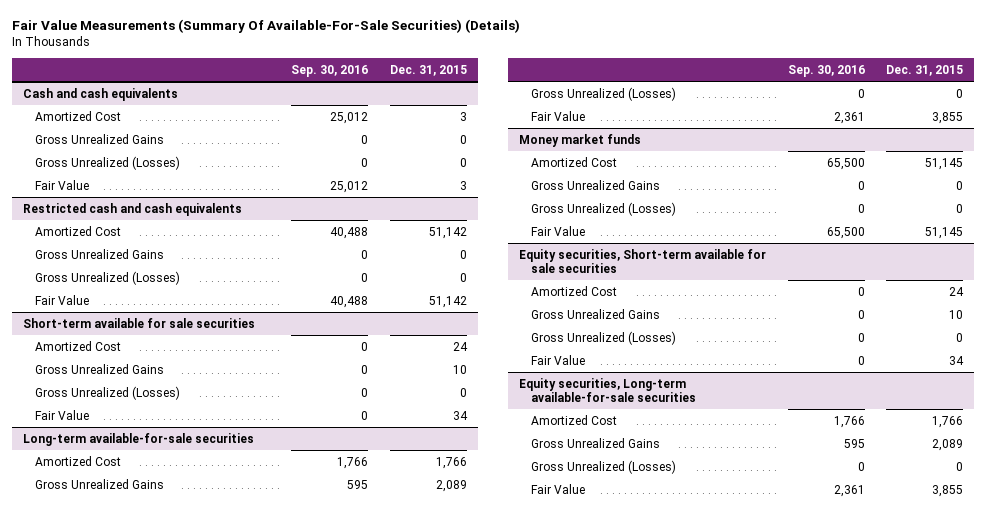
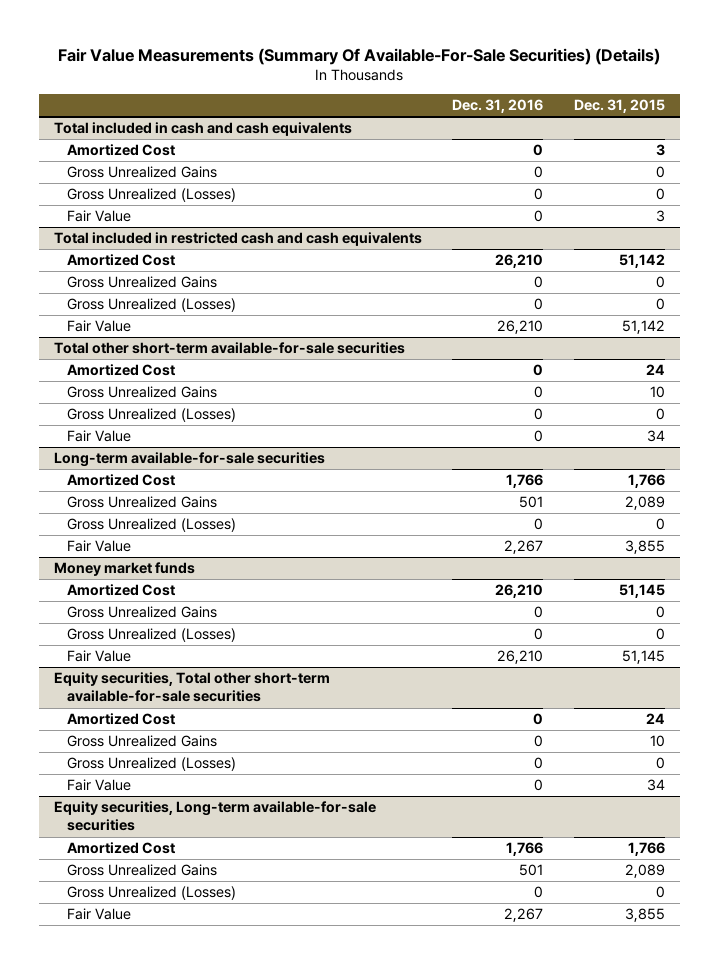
[291,65,369,78] Sep. 30, 2016 -> none
none -> [452,99,544,114] Dec. 31, 2016
[22,87,178,101] Cash and cash equivalents -> [53,122,352,137] Total included in cash and cash equivalents
[22,202,242,216] Restricted cash and cash equivalents -> [53,232,422,247] Total included in restricted cash and cash equivalents
[22,317,255,328] Short-term available for sale securities -> [53,342,405,355] Total other short-term available-for-sale securities
[518,248,766,273] Equity securities, Short-term available for sale securities -> [53,672,330,703] Equity securities, Total other short-term available-for-sale securities

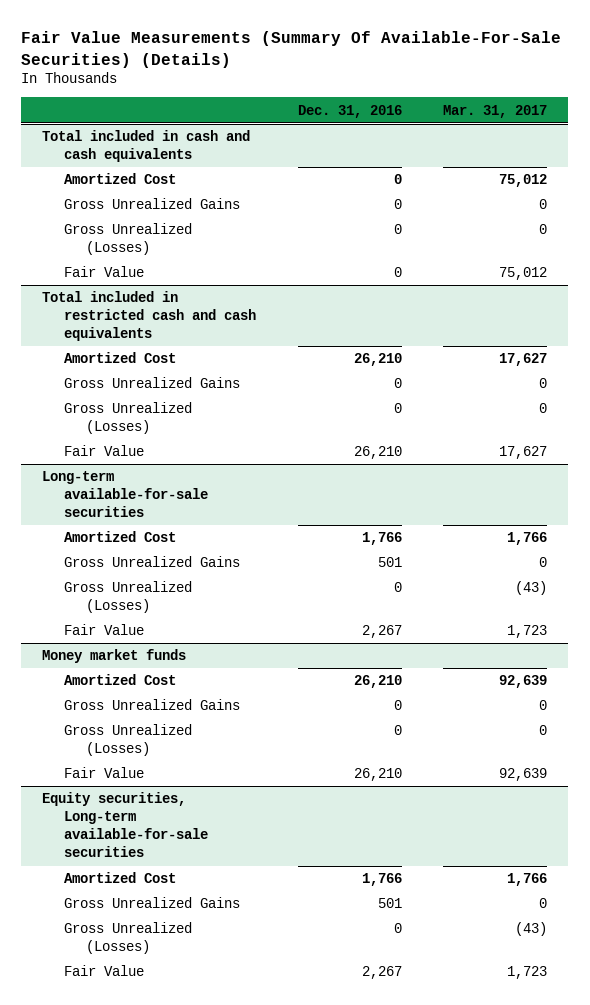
[573,99,665,114] Dec. 31, 2015 -> none
none -> [443,104,548,118] Mar. 31, 2017
[53,342,405,355] Total other short-term available-for-sale securities -> none
[66,364,175,377] Amortized Cost -> none
[66,386,217,399] Gross Unrealized Gains -> none
[66,408,236,423] Gross Unrealized (Losses) -> none
[66,430,131,443] Fair Value -> none
[53,672,330,703] Equity securities, Total other short-term available-for-sale securities -> none
[66,713,175,726] Amortized Cost -> none
[66,735,217,748] Gross Unrealized Gains -> none
[66,757,236,772] Gross Unrealized (Losses) -> none
[66,779,131,792] Fair Value -> none

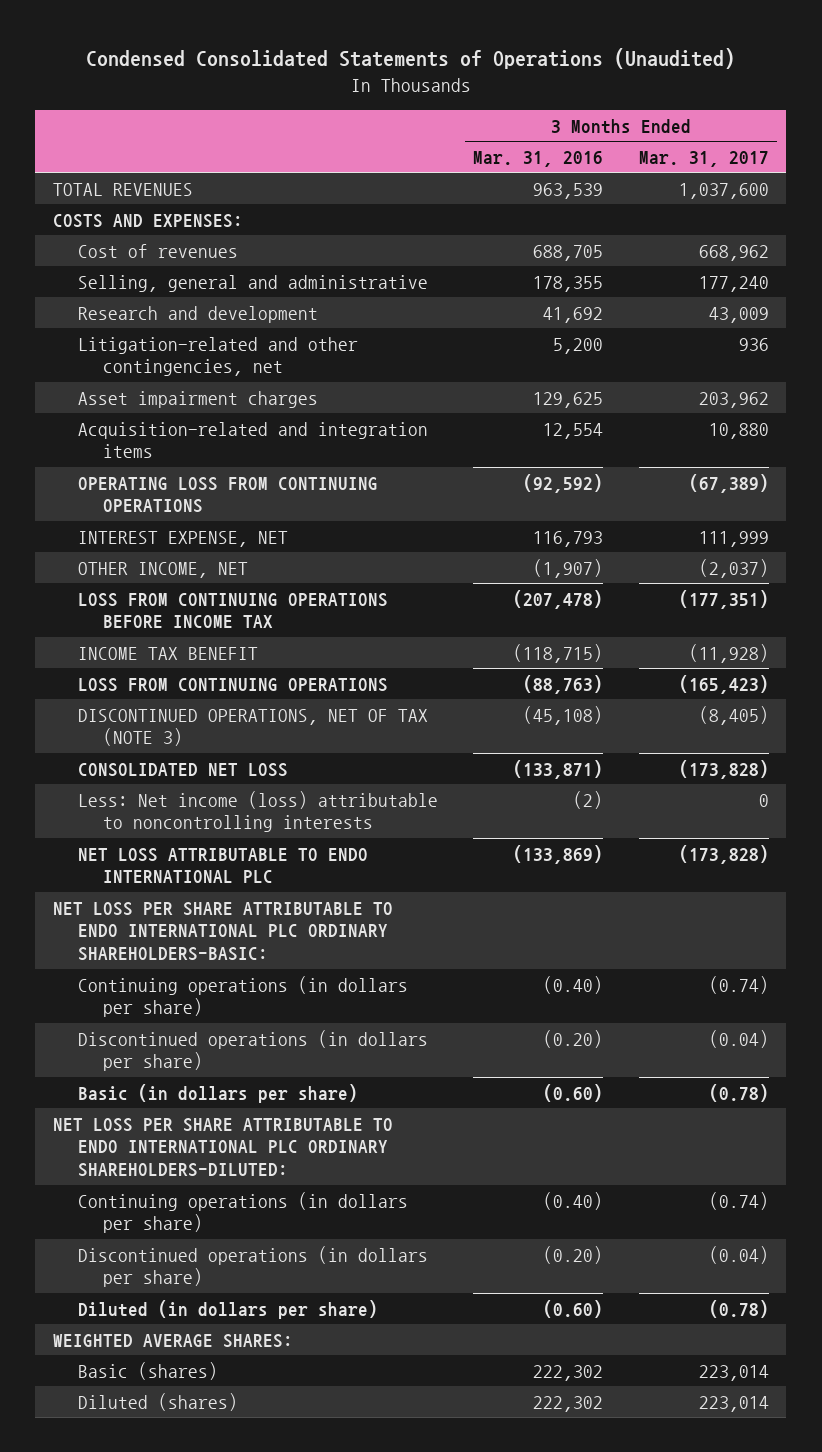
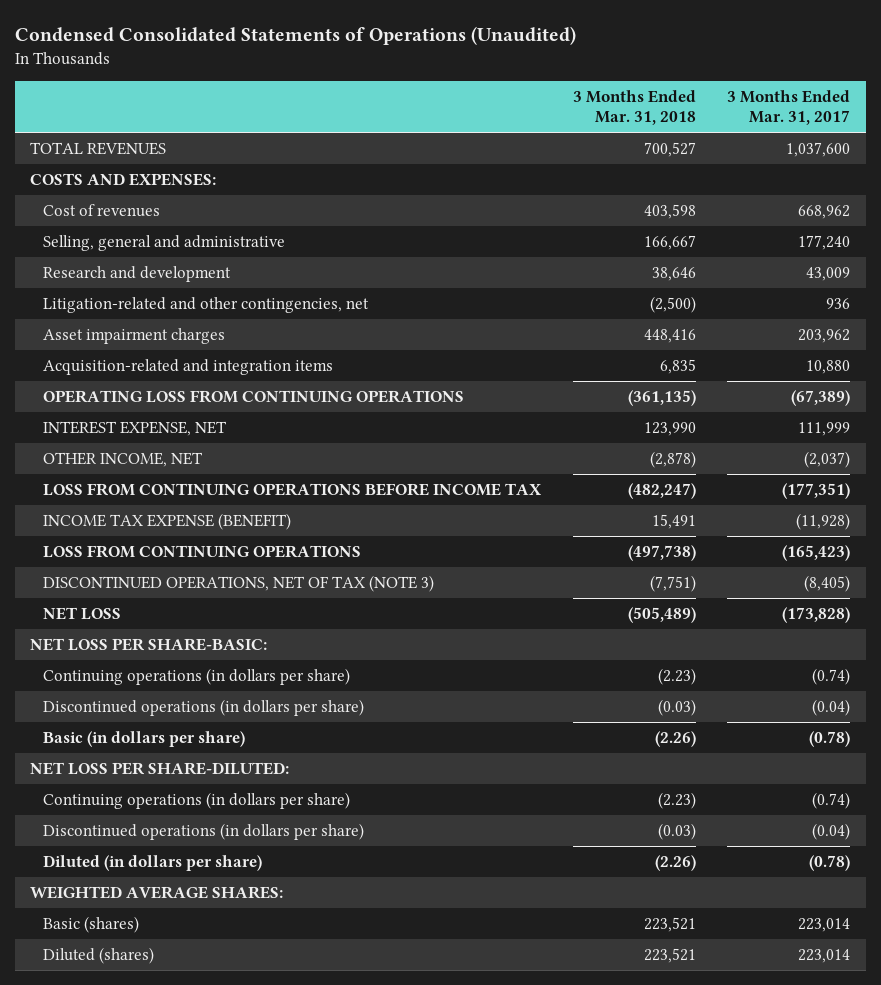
[473,150,604,167] Mar. 31, 2016 -> none
none -> [572,90,696,126] 3 Months Ended Mar. 31, 2018
[78,646,259,660] INCOME TAX BENEFIT -> [43,512,292,530] INCOME TAX EXPENSE (BENEFIT)
[78,762,289,777] CONSOLIDATED NET LOSS -> none
[78,790,439,833] Less: Net income (loss) attributable to noncontrolling interests -> none
[78,847,369,884] NET LOSS ATTRIBUTABLE TO ENDO INTERNATIONAL PLC -> [43,606,122,620] NET LOSS
[53,901,394,962] NET LOSS PER SHARE ATTRIBUTABLE TO ENDO INTERNATIONAL PLC ORDINARY SHAREHOLDERS-BASIC: -> [30,637,268,651] NET LOSS PER SHARE-BASIC:
[53,1117,394,1178] NET LOSS PER SHARE ATTRIBUTABLE TO ENDO INTERNATIONAL PLC ORDINARY SHAREHOLDERS-DILUTED: -> [30,761,290,775] NET LOSS PER SHARE-DILUTED:

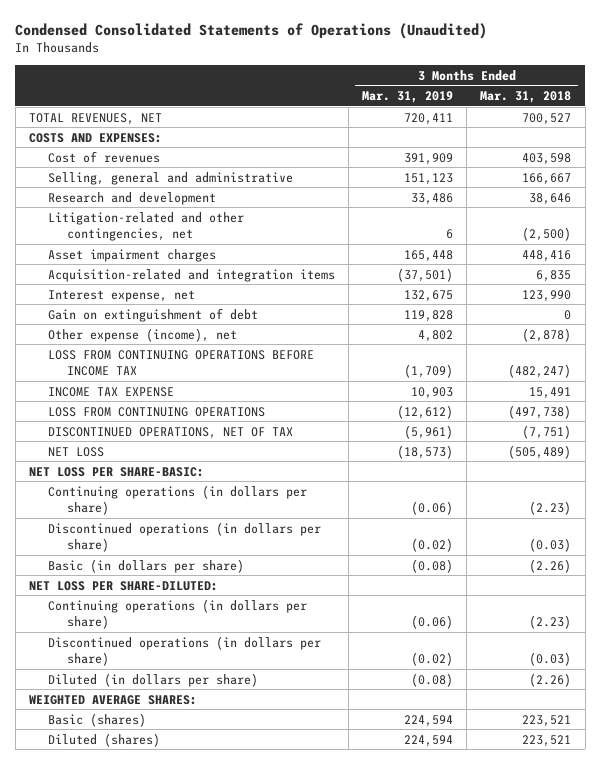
[727,90,851,126] 3 Months Ended Mar. 31, 2017 -> none
none -> [362,90,454,103] Mar. 31, 2019
[30,141,167,155] TOTAL REVENUES -> [29,112,163,125] TOTAL REVENUES, NET
[43,389,465,403] OPERATING LOSS FROM CONTINUING OPERATIONS -> none
[43,420,228,436] INTEREST EXPENSE, NET -> [47,289,195,302] Interest expense, net
none -> [47,307,258,322] Gain on extinguishment of debt
[43,451,204,467] OTHER INCOME, NET -> [47,327,237,342] Other expense (income), net
[43,512,292,530] INCOME TAX EXPENSE (BENEFIT) -> [47,386,174,397] INCOME TAX EXPENSE
[43,574,435,592] DISCONTINUED OPERATIONS, NET OF TAX (NOTE 3) -> [47,426,293,439] DISCONTINUED OPERATIONS, NET OF TAX

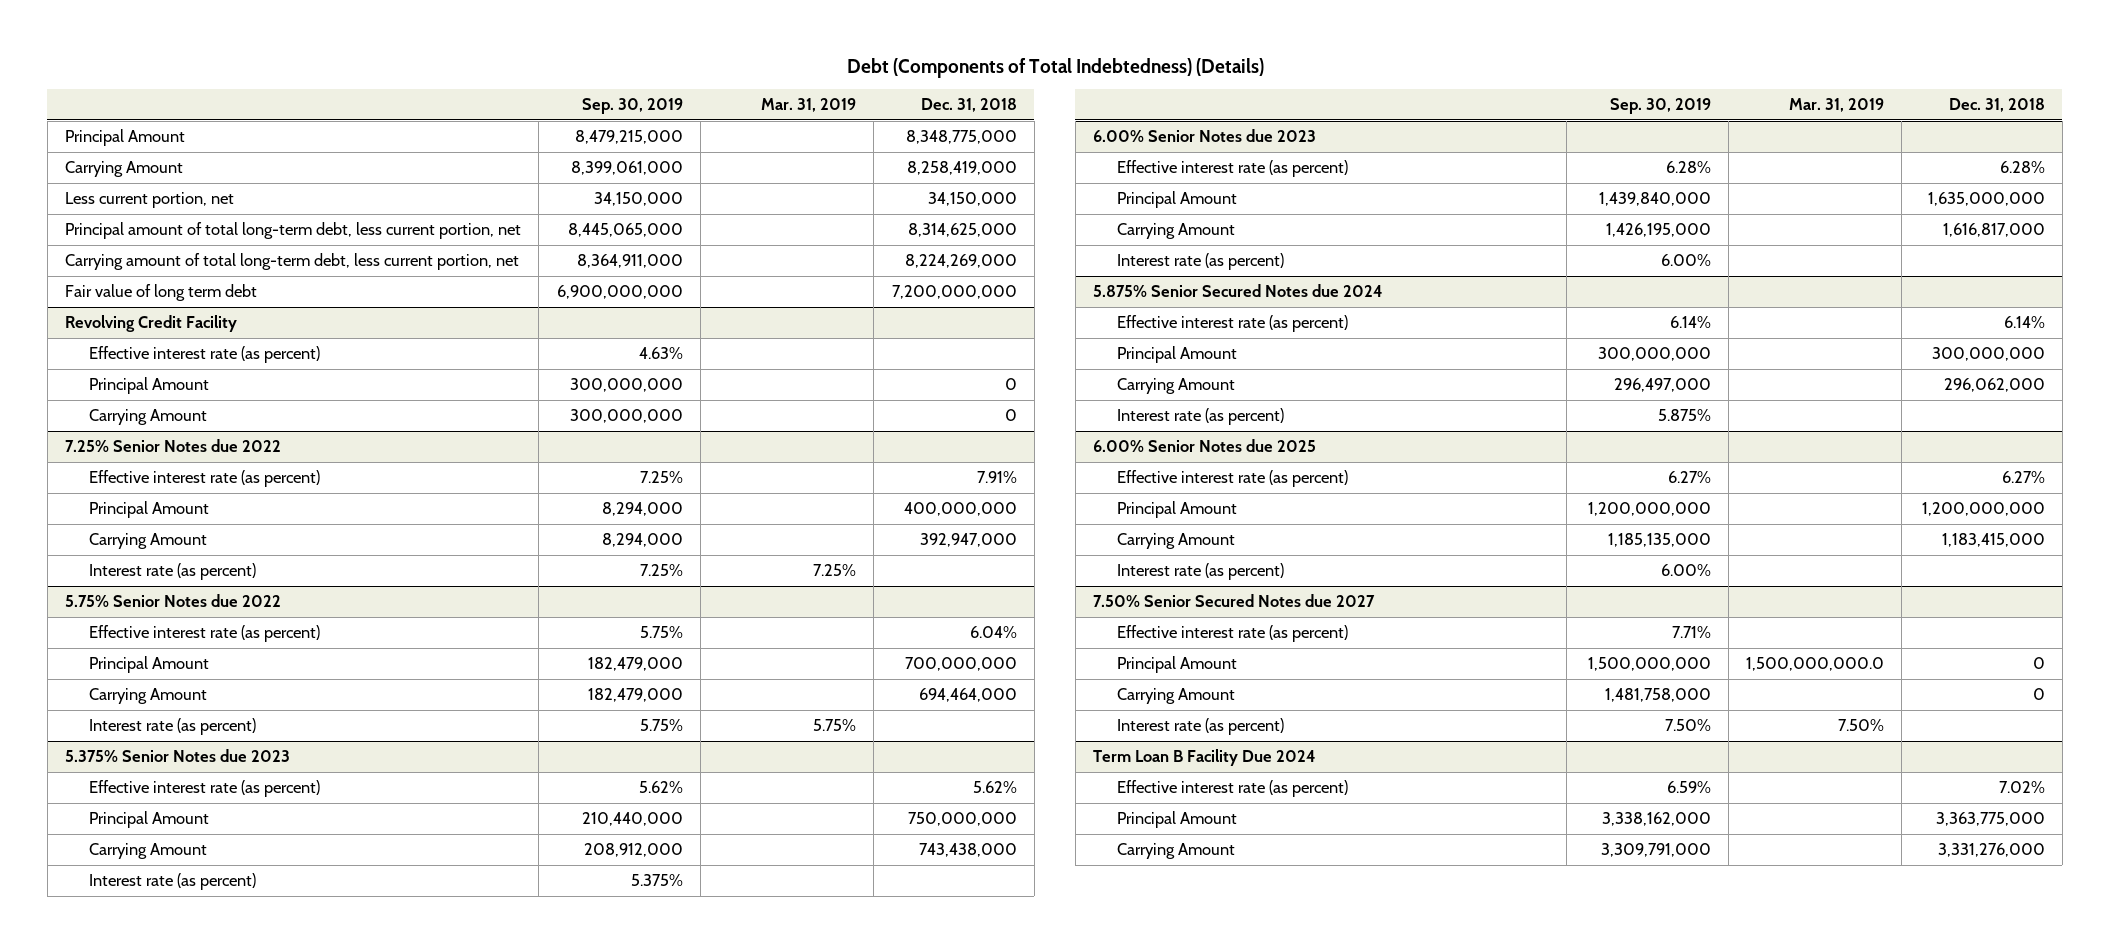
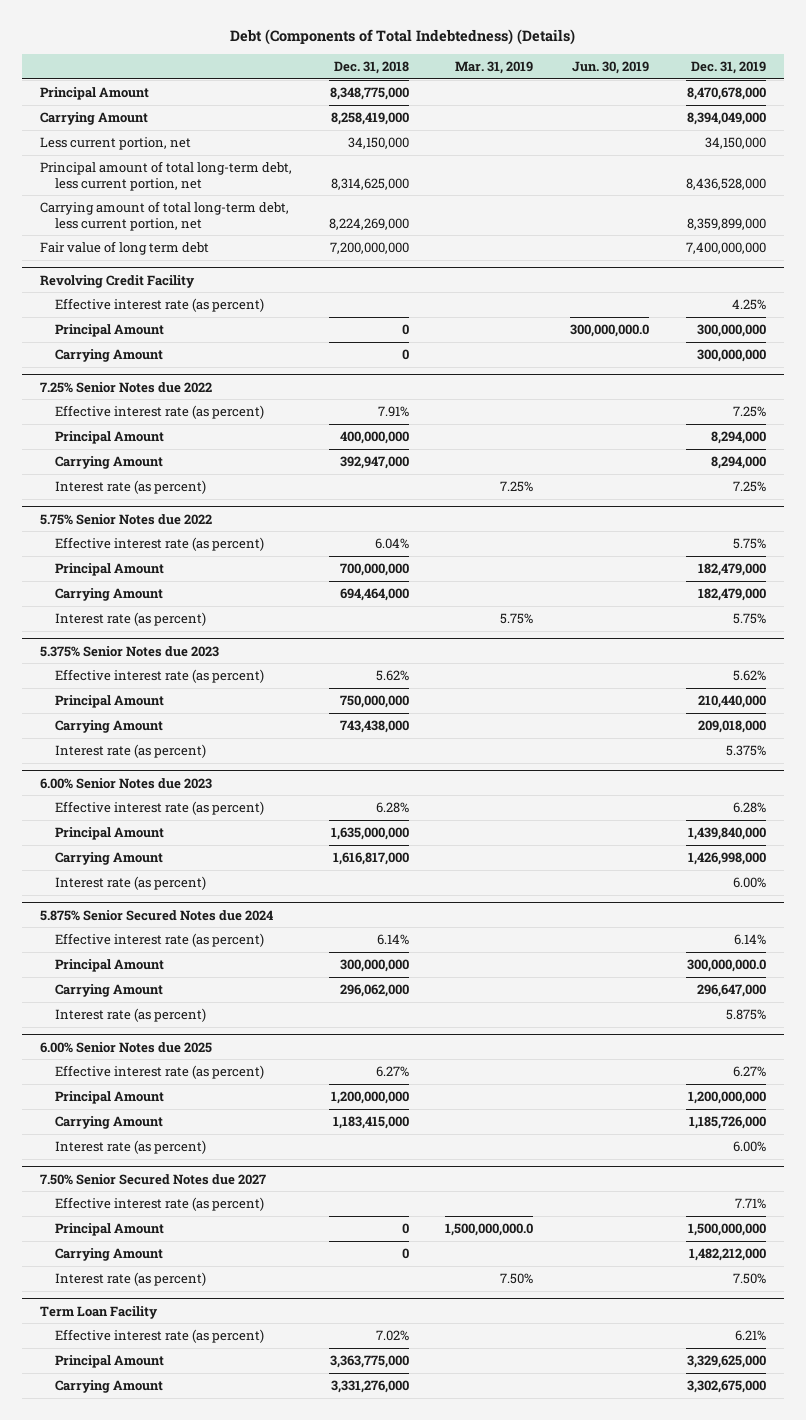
[581,98,683,115] Sep. 30, 2019 -> none
none -> [572,61,650,75] Jun. 30, 2019
none -> [690,61,766,75] Dec. 31, 2019
[1093,749,1317,767] Term Loan B Facility Due 2024 -> [39,1305,158,1319] Term Loan Facility

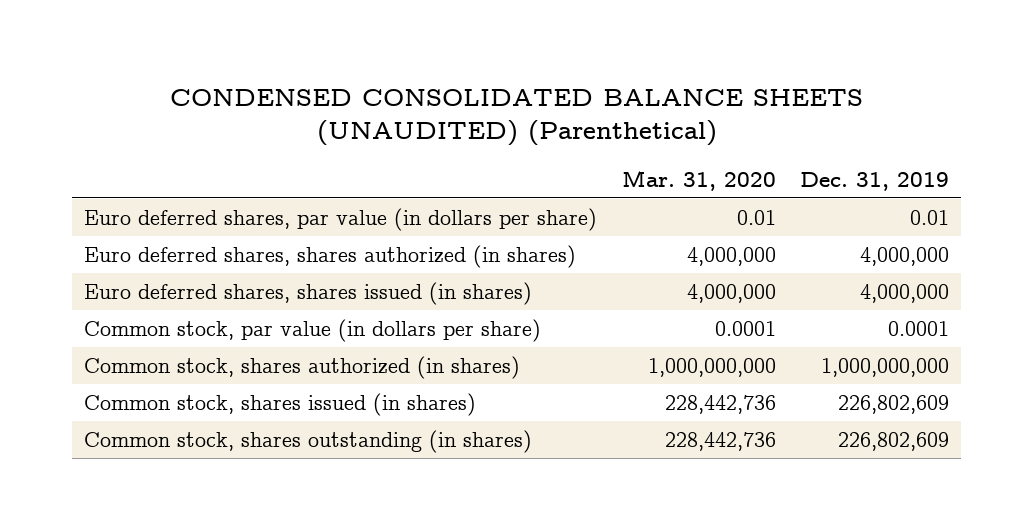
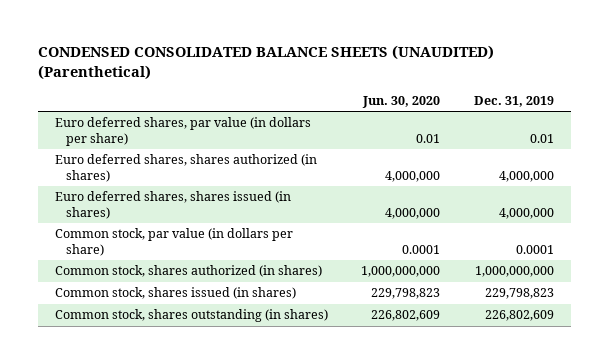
[621,169,776,191] Mar. 31, 2020 -> none
none -> [362,95,441,108] Jun. 30, 2020
[837,394,949,414] 226,802,609 -> [485,288,555,300] 229,798,823

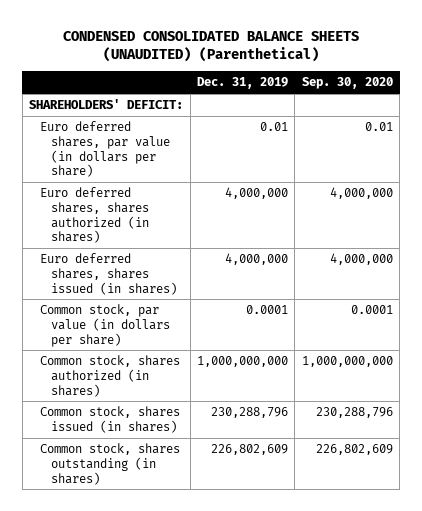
[362,95,441,108] Jun. 30, 2020 -> none
none -> [301,77,393,90] Sep. 30, 2020
none -> [29,99,184,110] SHAREHOLDERS' DEFICIT:
[485,288,555,300] 229,798,823 -> [210,407,288,419] 230,288,796

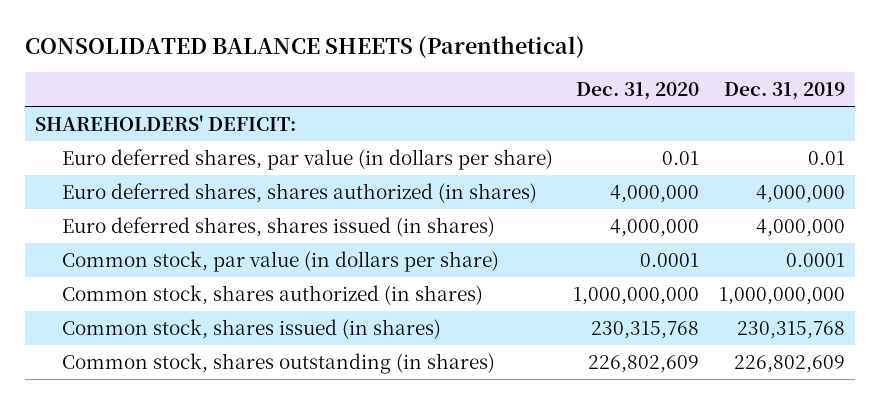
[62,30,359,63] CONDENSED CONSOLIDATED BALANCE SHEETS (UNAUDITED) (Parenthetical) -> [24,35,585,59] CONSOLIDATED BALANCE SHEETS (Parenthetical)
[301,77,393,90] Sep. 30, 2020 -> none
none -> [575,82,699,101] Dec. 31, 2020
[210,407,288,419] 230,288,796 -> [737,320,846,339] 230,315,768

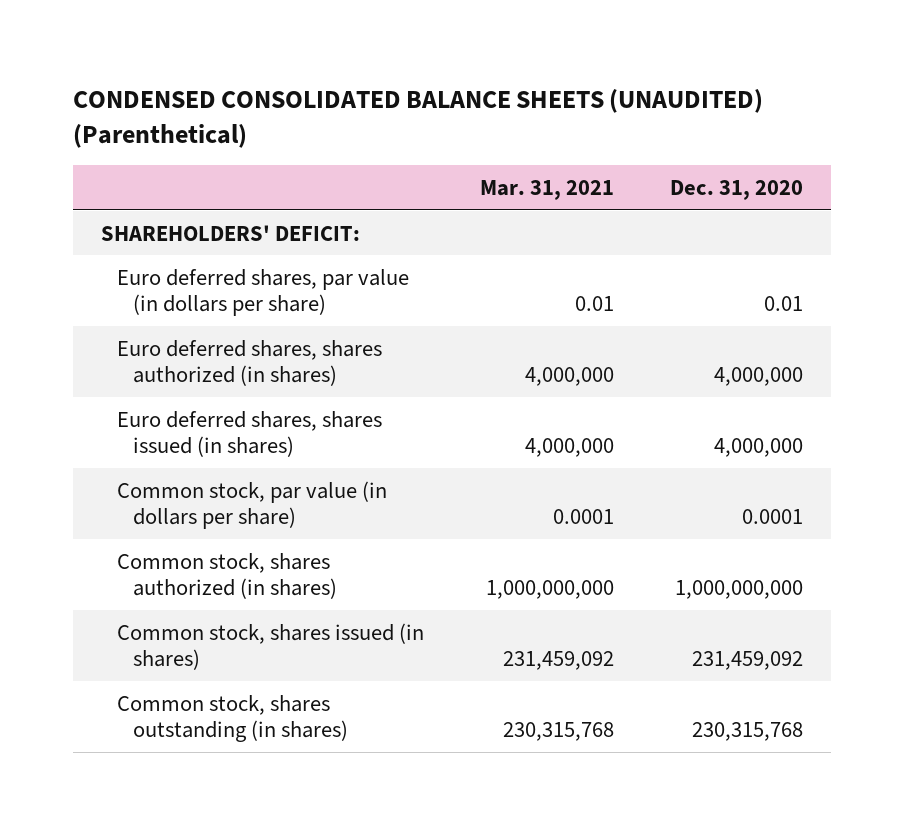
[24,35,585,59] CONSOLIDATED BALANCE SHEETS (Parenthetical) -> [72,88,763,148] CONDENSED CONSOLIDATED BALANCE SHEETS (UNAUDITED) (Parenthetical)
[724,82,846,101] Dec. 31, 2019 -> none
none -> [480,179,615,200] Mar. 31, 2021
[590,320,699,339] 230,315,768 -> [692,651,804,671] 231,459,092
[587,354,699,373] 226,802,609 -> [692,722,804,742] 230,315,768

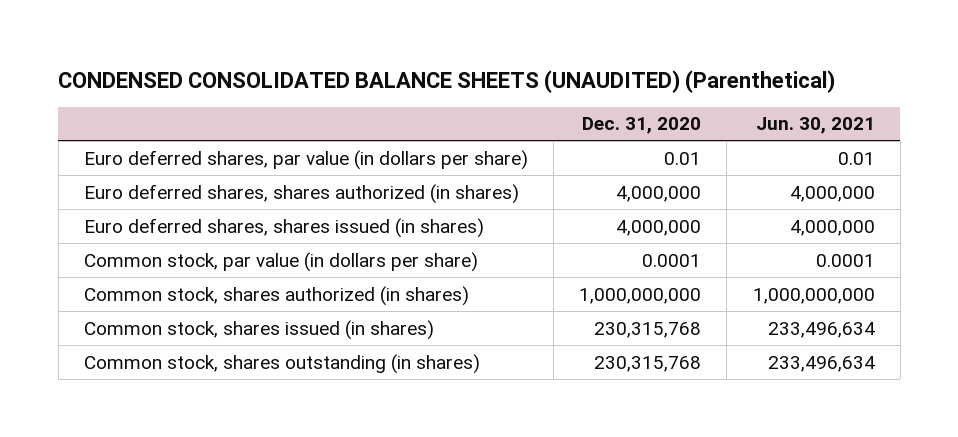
[480,179,615,200] Mar. 31, 2021 -> none
none -> [755,117,875,135] Jun. 30, 2021
[100,224,360,241] SHAREHOLDERS' DEFICIT: -> none
[692,651,804,671] 231,459,092 -> [594,321,702,338] 230,315,768

